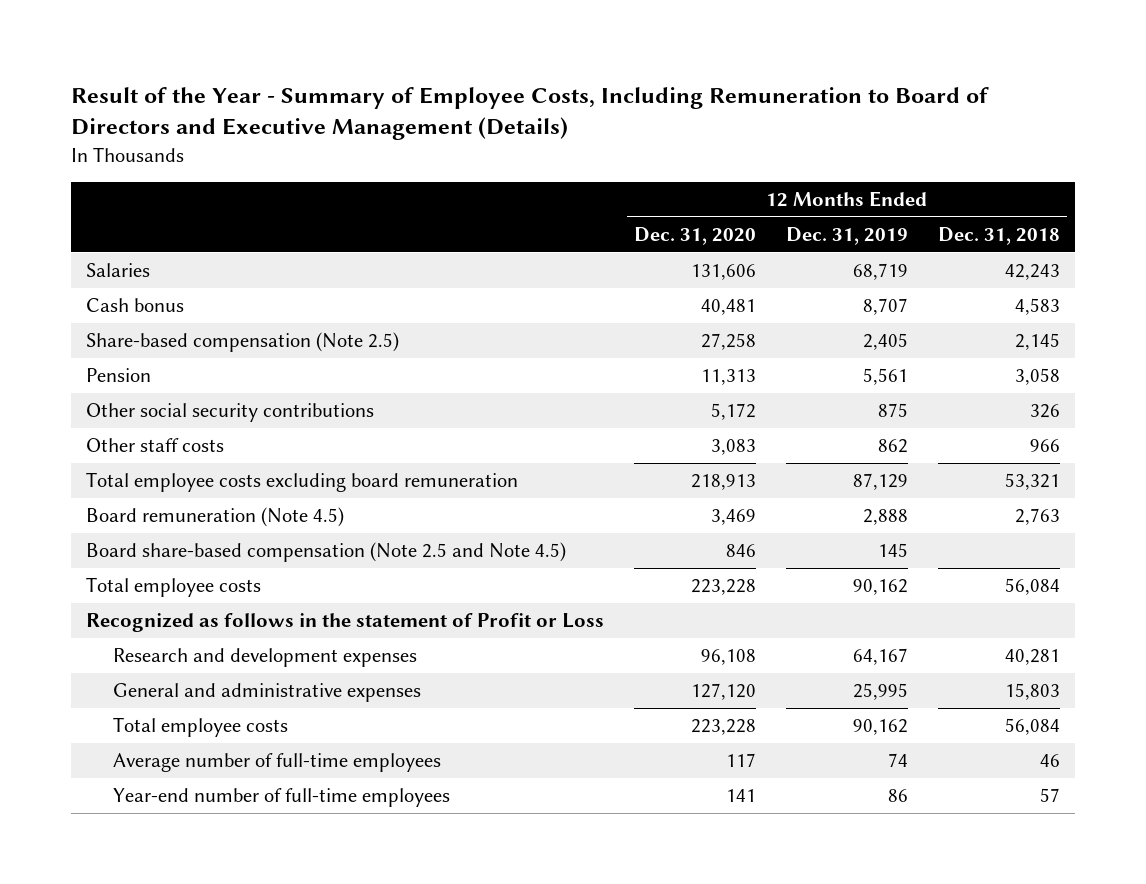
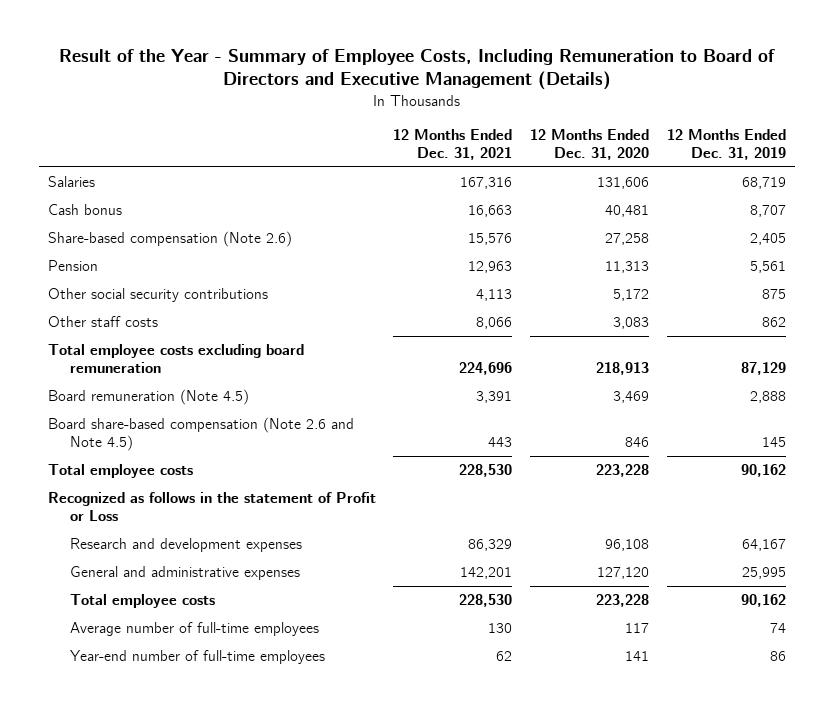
[937,226,1060,245] Dec. 31, 2018 -> none
none -> [393,128,513,160] 12 Months Ended Dec. 31, 2021
[86,331,400,352] Share-based compensation (Note 2.5) -> [47,231,292,248] Share-based compensation (Note 2.6)
[86,541,567,562] Board share-based compensation (Note 2.5 and Note 4.5) -> [47,417,354,451] Board share-based compensation (Note 2.6 and Note 4.5)

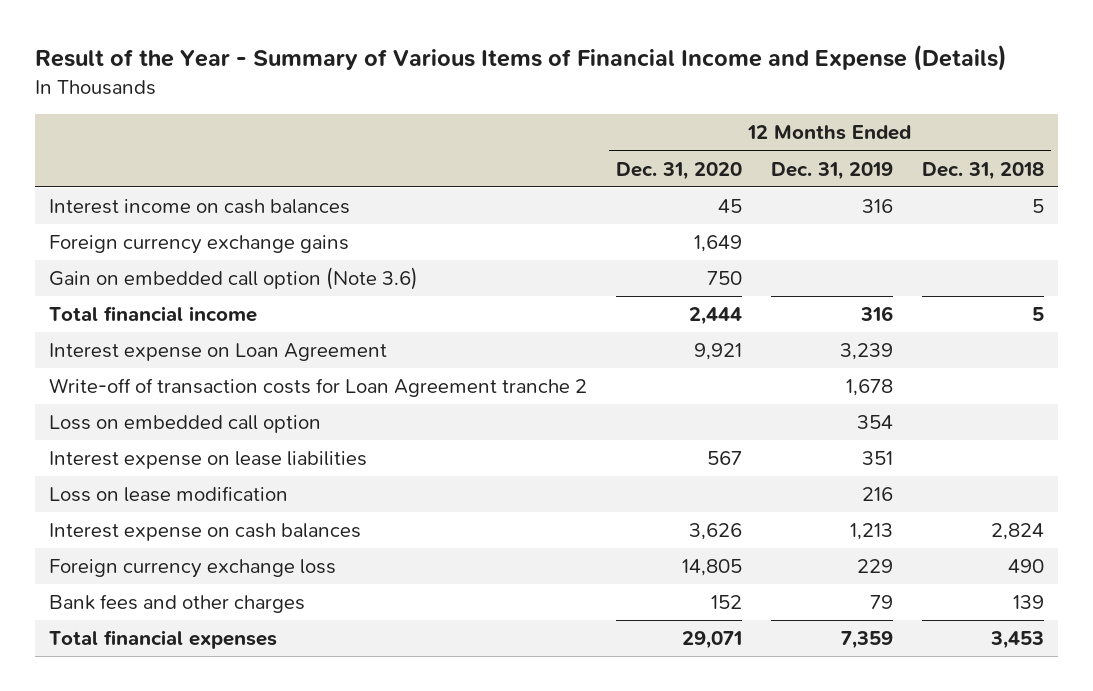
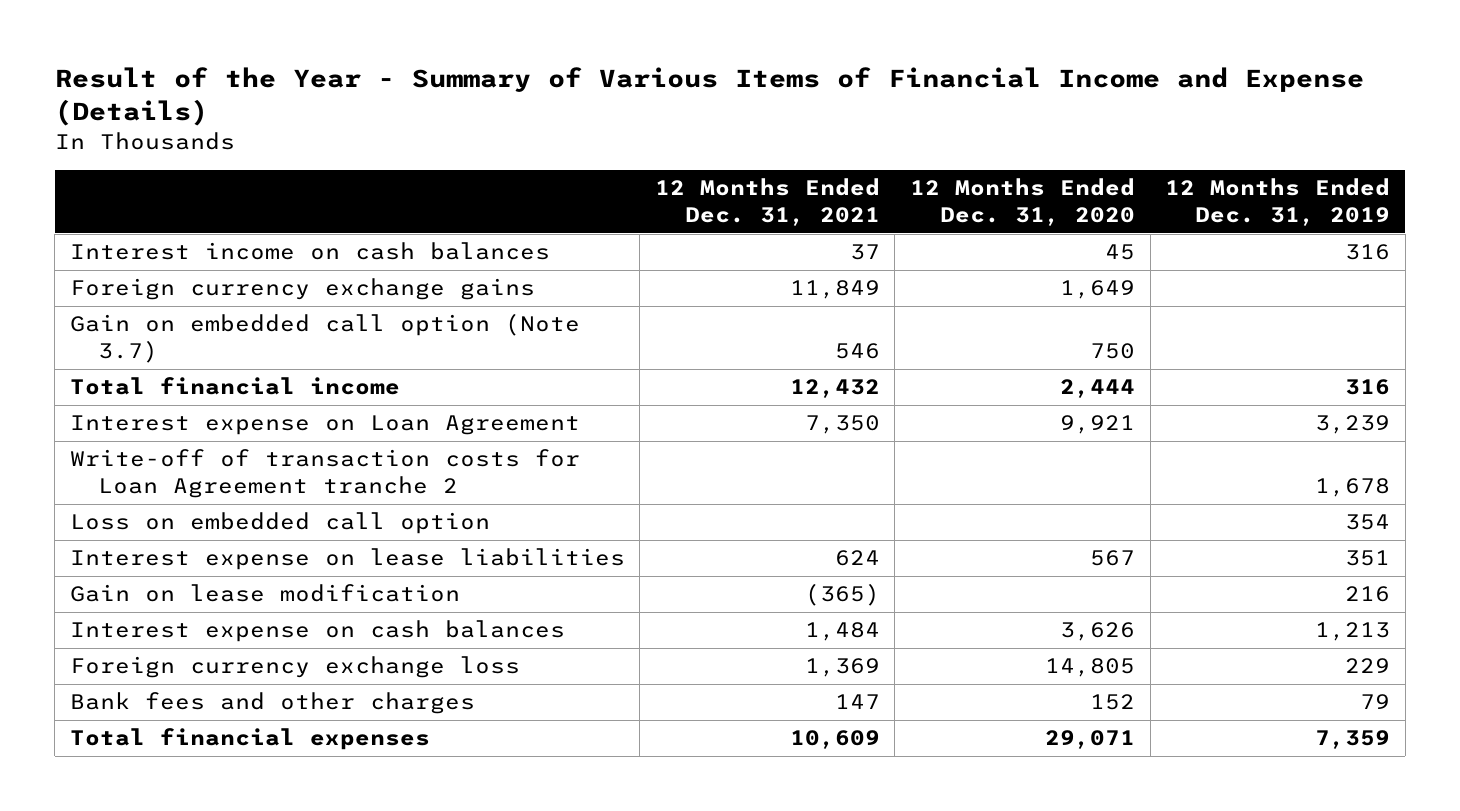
[921,161,1044,180] Dec. 31, 2018 -> none
none -> [654,178,880,227] 12 Months Ended Dec. 31, 2021
[49,267,419,291] Gain on embedded call option (Note 3.6) -> [69,313,580,364] Gain on embedded call option (Note 3.7)
[49,486,289,503] Loss on lease modification -> [69,584,460,603] Gain on lease modification

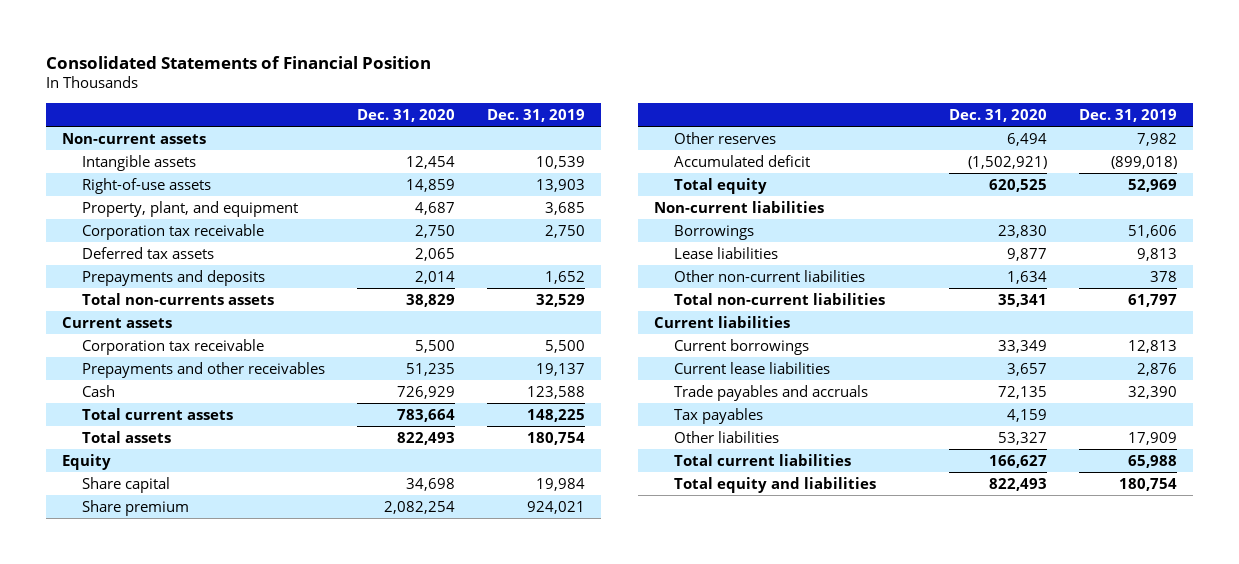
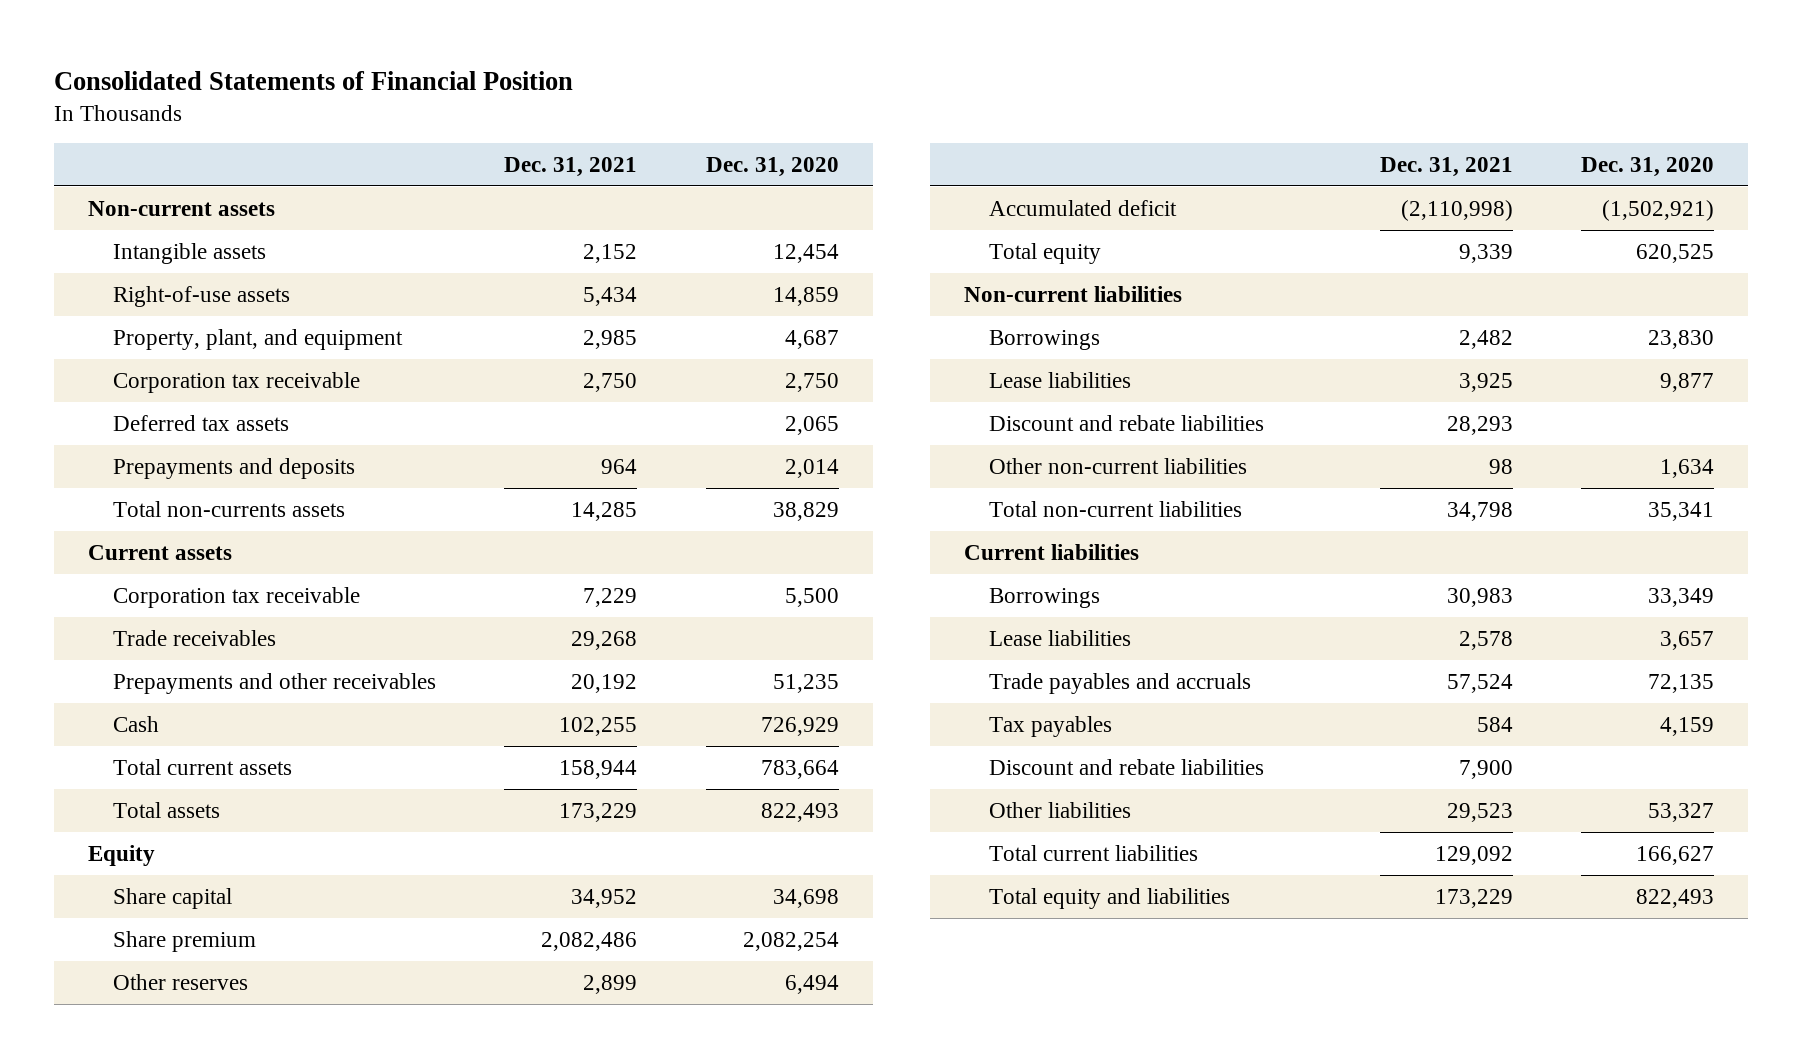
[487,108,586,122] Dec. 31, 2019 -> none
none -> [504,157,638,178] Dec. 31, 2021
none -> [113,629,277,646] Trade receivables
none -> [988,414,1264,431] Discount and rebate liabilities
[673,338,809,355] Current borrowings -> [988,587,1100,608] Borrowings
[673,361,830,374] Current lease liabilities -> [988,629,1131,646] Lease liabilities
none -> [988,758,1264,775] Discount and rebate liabilities

